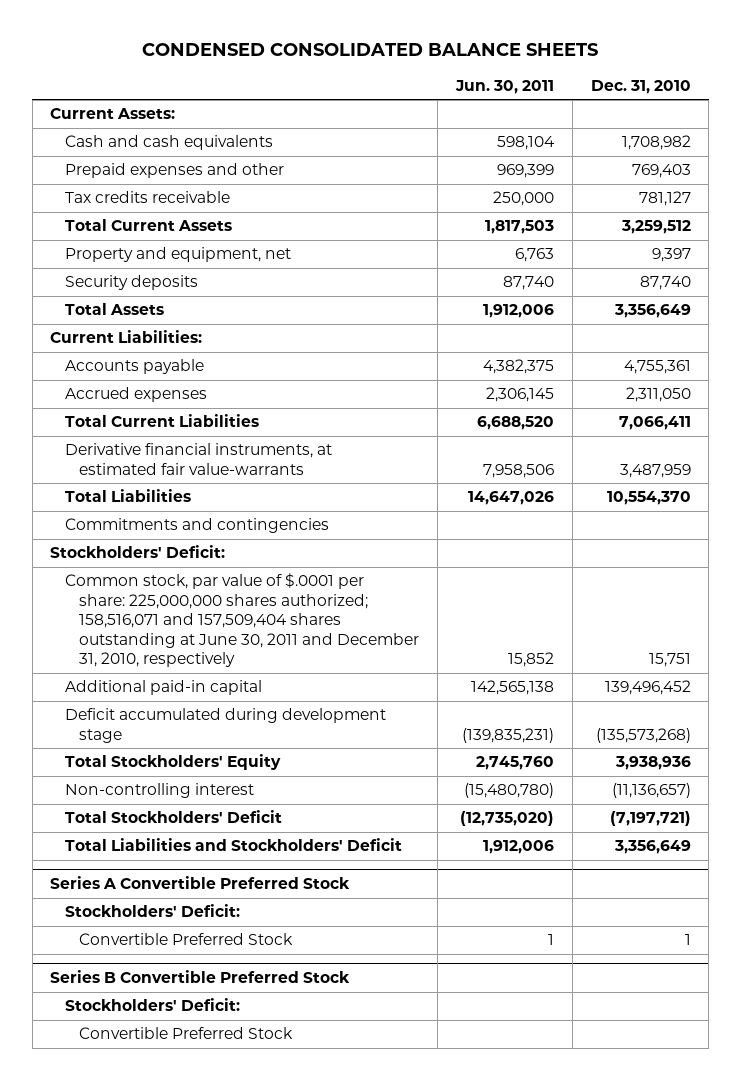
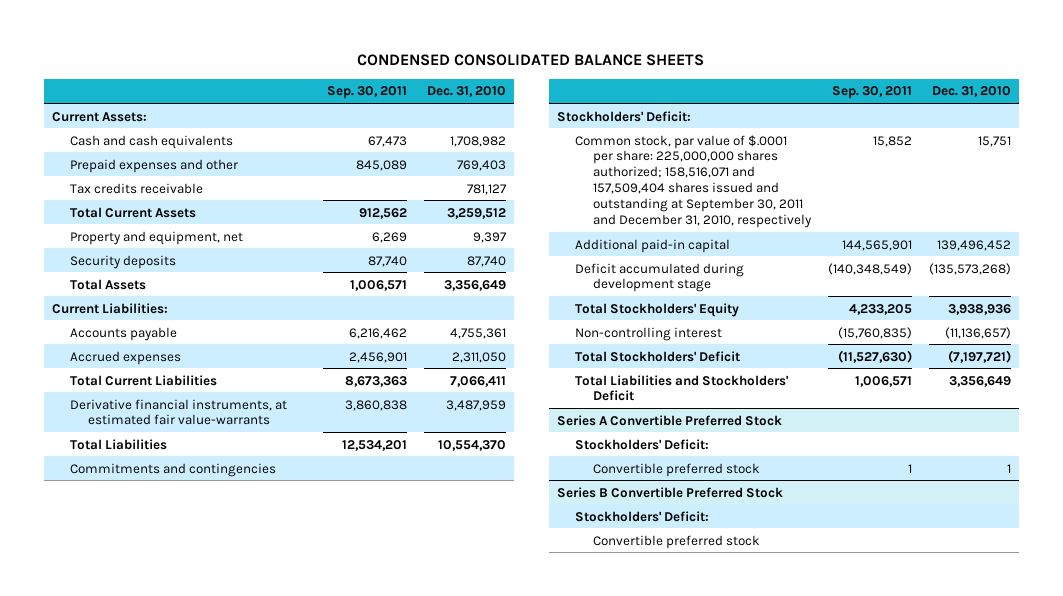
[454,79,554,94] Jun. 30, 2011 -> none
none -> [327,86,408,100] Sep. 30, 2011
[64,573,420,668] Common stock, par value of $.0001 per share: 225,000,000 shares authorized; 158,516,071 and 157,509,404 shares outstanding at June 30, 2011 and December 31, 2010, respectively -> [575,134,813,228] Common stock, par value of $.0001 per share: 225,000,000 shares authorized; 158,516,071 and 157,509,404 shares issued and outstanding at September 30, 2011 and December 31, 2010, respectively
[79,933,294,946] Convertible Preferred Stock -> [593,462,761,477] Convertible preferred stock
[79,1027,294,1040] Convertible Preferred Stock -> [593,534,761,549] Convertible preferred stock

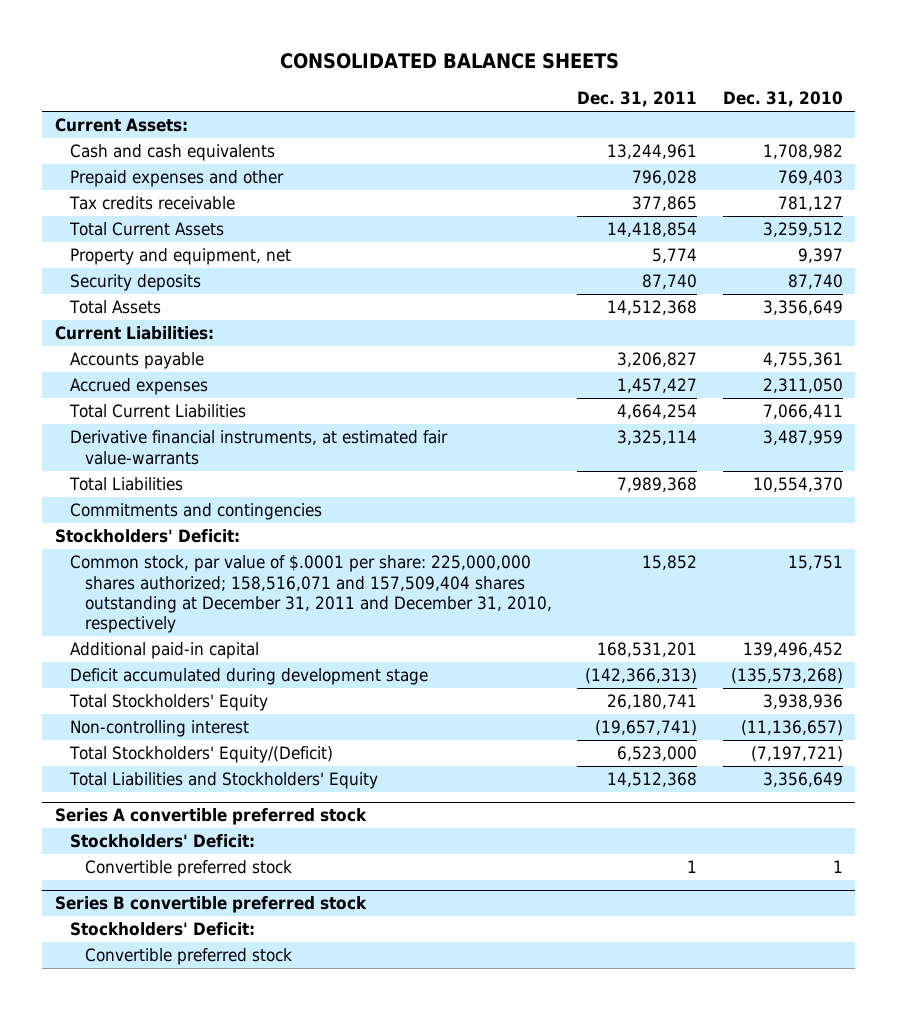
[357,54,705,67] CONDENSED CONSOLIDATED BALANCE SHEETS -> [279,53,619,70] CONSOLIDATED BALANCE SHEETS
[327,86,408,100] Sep. 30, 2011 -> none
none -> [577,91,698,108] Dec. 31, 2011
[575,134,813,228] Common stock, par value of $.0001 per share: 225,000,000 shares authorized; 158,516,071 and 157,509,404 shares issued and outstanding at September 30, 2011 and December 31, 2010, respectively -> [69,555,553,634] Common stock, par value of $.0001 per share: 225,000,000 shares authorized; 158,516,071 and 157,509,404 shares outstanding at December 31, 2011 and December 31, 2010, respectively
[575,350,741,362] Total Stockholders' Deficit -> [68,746,333,764] Total Stockholders' Equity/(Deficit)
[575,374,789,402] Total Liabilities and Stockholders' Deficit -> [68,772,378,790] Total Liabilities and Stockholders' Equity
[556,414,782,426] Series A Convertible Preferred Stock -> [54,808,367,826] Series A convertible preferred stock
[556,486,783,498] Series B Convertible Preferred Stock -> [54,896,367,914] Series B convertible preferred stock

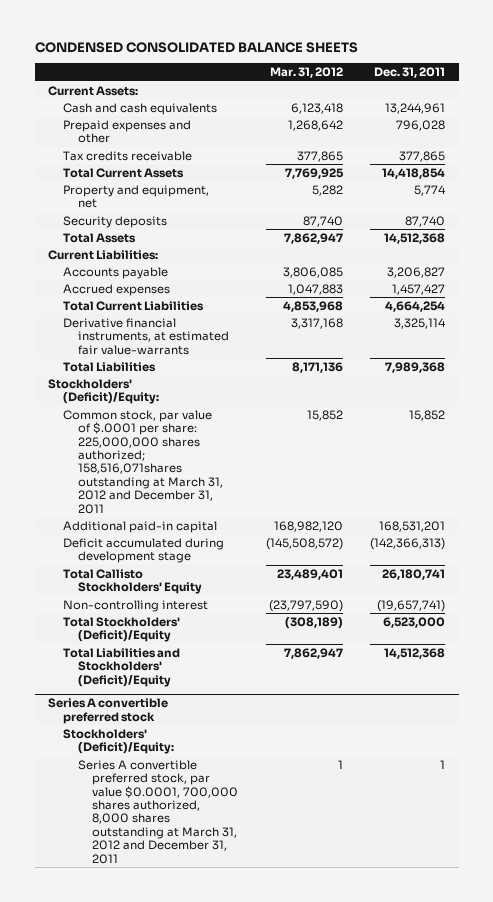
[279,53,619,70] CONSOLIDATED BALANCE SHEETS -> [34,42,358,54] CONDENSED CONSOLIDATED BALANCE SHEETS
[722,91,843,108] Dec. 31, 2010 -> none
none -> [269,67,343,79] Mar. 31, 2012
[69,503,322,521] Commitments and contingencies -> none
[54,529,240,544] Stockholders' Deficit: -> [48,378,159,405] Stockholders' (Deficit)/Equity:
[69,555,553,634] Common stock, par value of $.0001 per share: 225,000,000 shares authorized; 158,516,071 and 157,509,404 shares outstanding at December 31, 2011 and December 31, 2010, respectively -> [62,409,223,514] Common stock, par value of $.0001 per share: 225,000,000 shares authorized; 158,516,071shares outstanding at March 31, 2012 and December 31, 2011
[68,694,268,712] Total Stockholders' Equity -> [62,568,202,595] Total Callisto Stockholders' Equity
[68,746,333,764] Total Stockholders' Equity/(Deficit) -> [62,616,180,643] Total Stockholders' (Deficit)/Equity
[68,772,378,790] Total Liabilities and Stockholders' Equity -> [62,647,180,687] Total Liabilities and Stockholders' (Deficit)/Equity
[54,896,367,914] Series B convertible preferred stock -> none
[69,922,255,937] Stockholders' Deficit: -> none
[85,948,293,966] Convertible preferred stock -> none
[69,834,255,849] Stockholders' Deficit: -> [62,728,174,755] Stockholders' (Deficit)/Equity:
[85,860,293,878] Convertible preferred stock -> [77,759,239,864] Series A convertible preferred stock, par value $0.0001, 700,000 shares authorized, 8,000 shares outstanding at March 31, 2012 and December 31, 2011

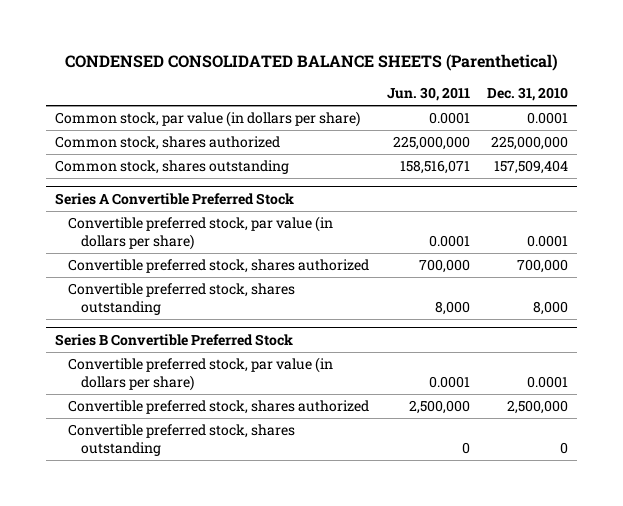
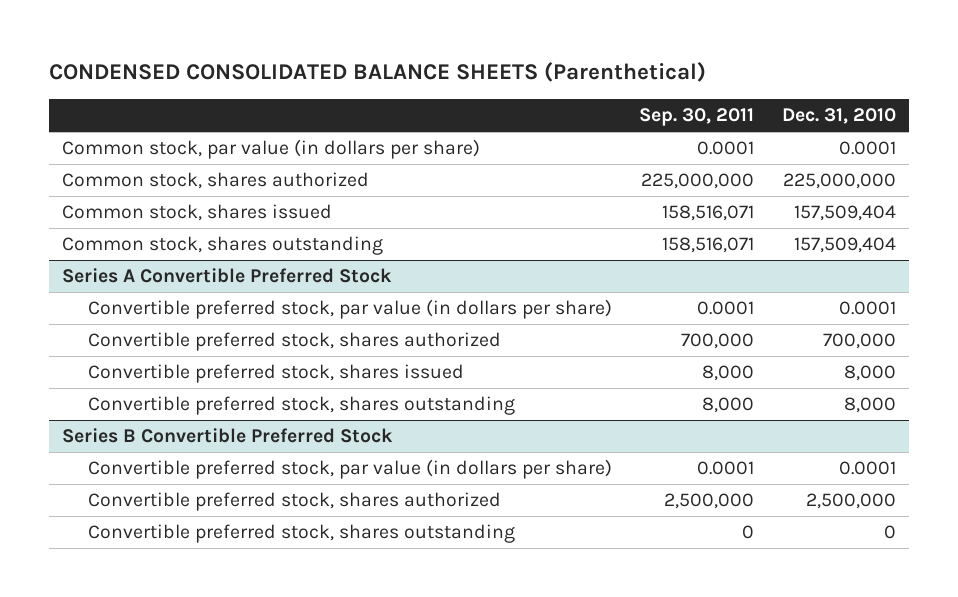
[386,87,470,102] Jun. 30, 2011 -> none
none -> [639,108,755,127] Sep. 30, 2011
none -> [62,204,333,222] Common stock, shares issued
none -> [87,364,464,384] Convertible preferred stock, shares issued

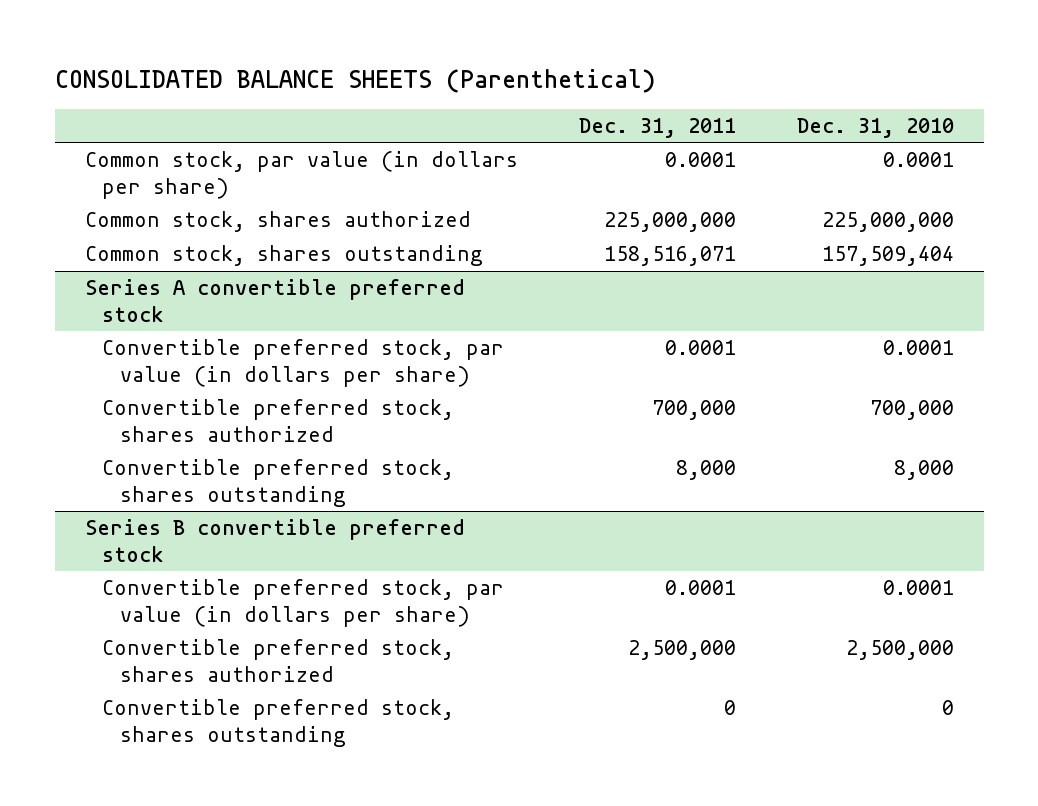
[48,62,706,83] CONDENSED CONSOLIDATED BALANCE SHEETS (Parenthetical) -> [54,68,655,93] CONSOLIDATED BALANCE SHEETS (Parenthetical)
[639,108,755,127] Sep. 30, 2011 -> none
none -> [578,118,736,139] Dec. 31, 2011
[62,204,333,222] Common stock, shares issued -> none
[62,268,393,284] Series A Convertible Preferred Stock -> [84,279,465,322] Series A convertible preferred stock
[87,364,464,384] Convertible preferred stock, shares issued -> none
[62,428,394,444] Series B Convertible Preferred Stock -> [84,519,465,562] Series B convertible preferred stock

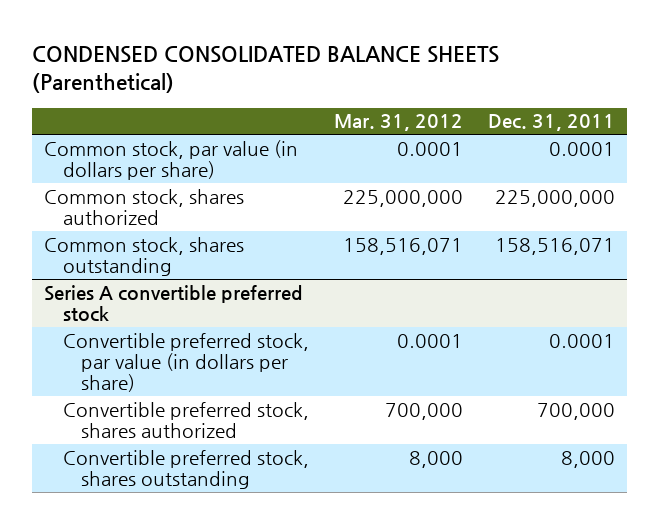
[54,68,655,93] CONSOLIDATED BALANCE SHEETS (Parenthetical) -> [31,45,499,94] CONDENSED CONSOLIDATED BALANCE SHEETS (Parenthetical)
[796,118,954,139] Dec. 31, 2010 -> none
none -> [333,114,463,132] Mar. 31, 2012
[84,519,465,562] Series B convertible preferred stock -> none
[102,579,505,627] Convertible preferred stock, par value (in dollars per share) -> none
[102,639,455,682] Convertible preferred stock, shares authorized -> none
[102,699,455,747] Convertible preferred stock, shares outstanding -> none

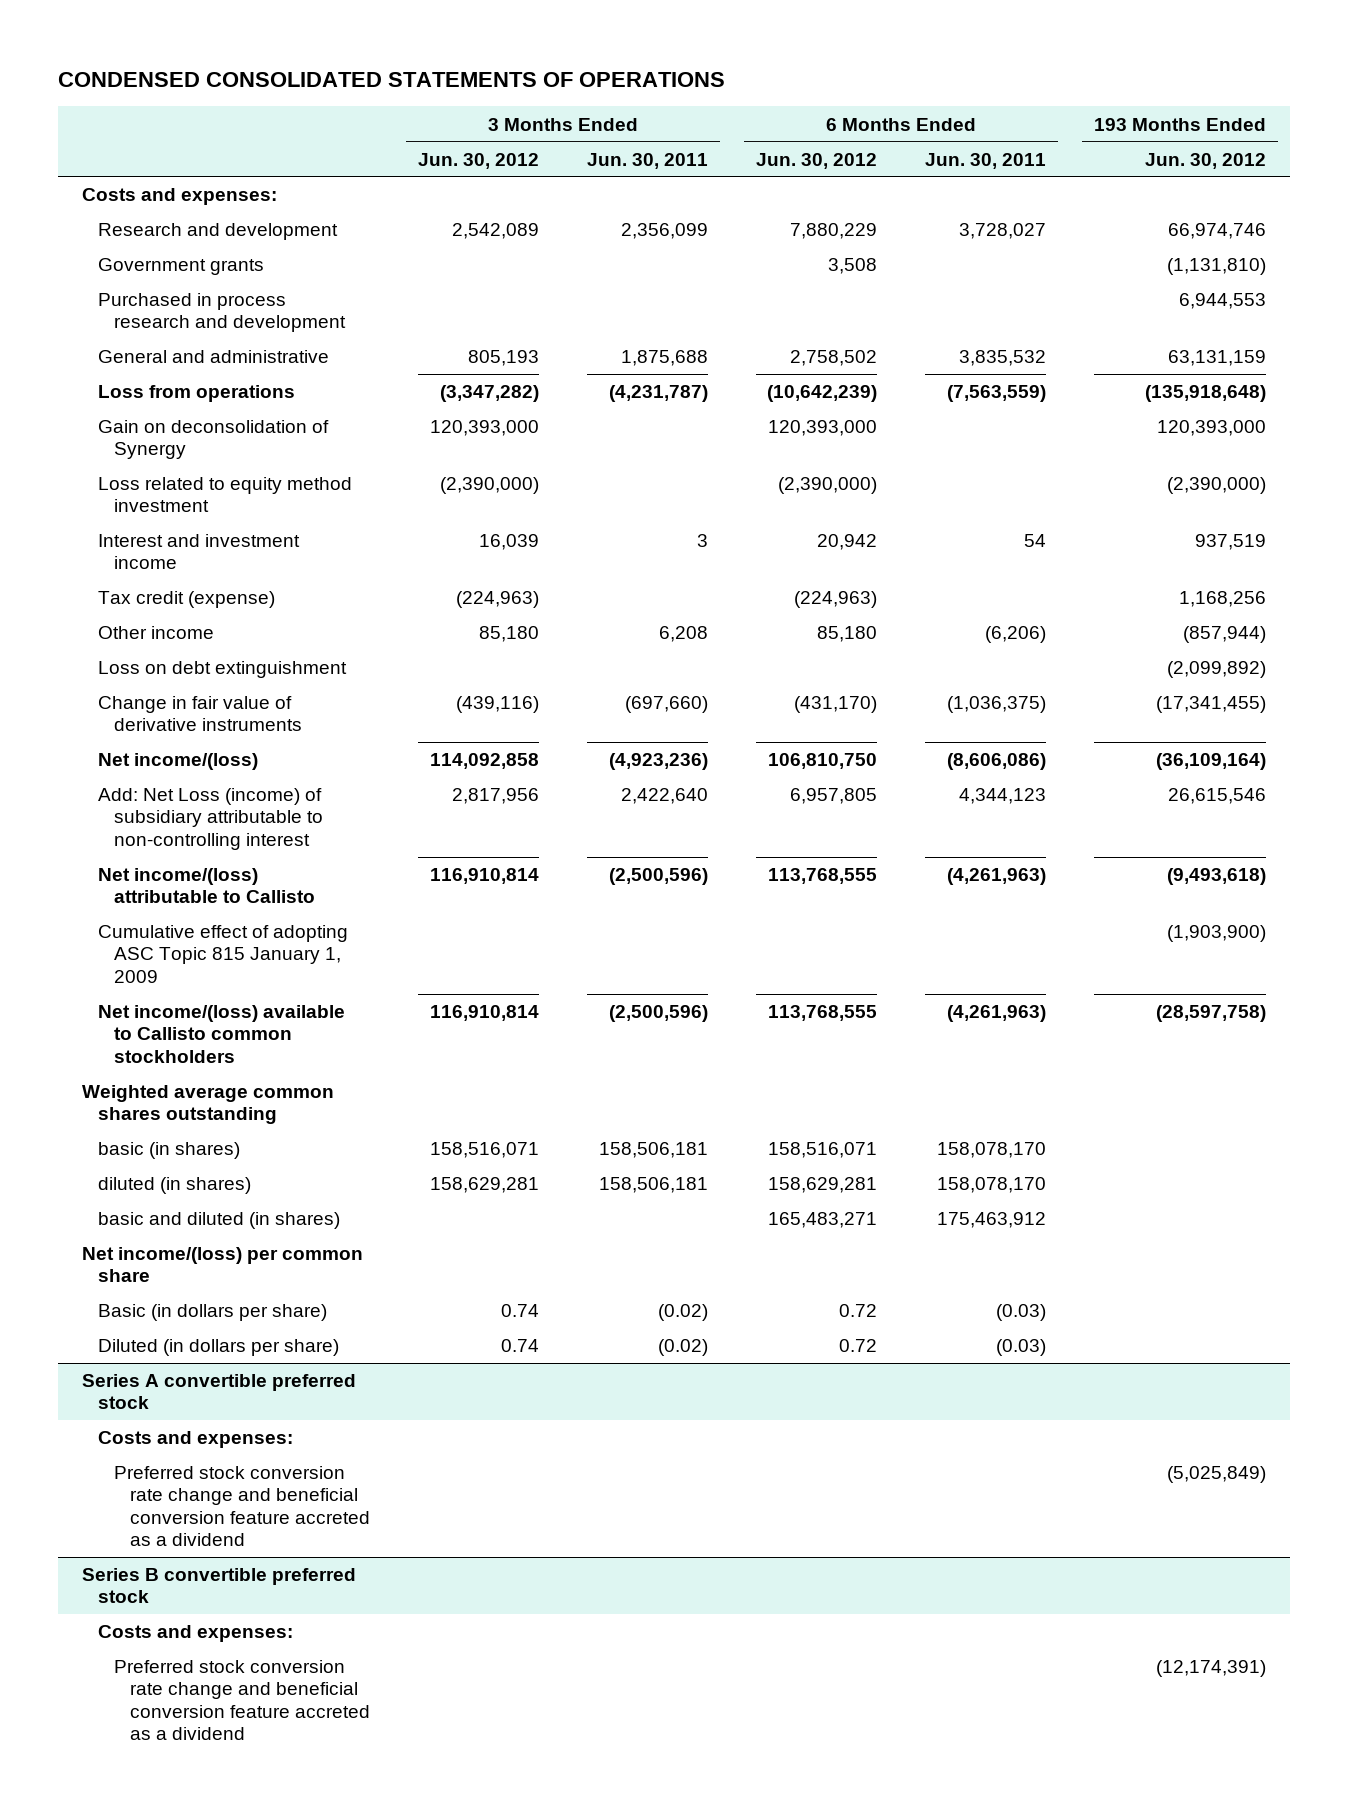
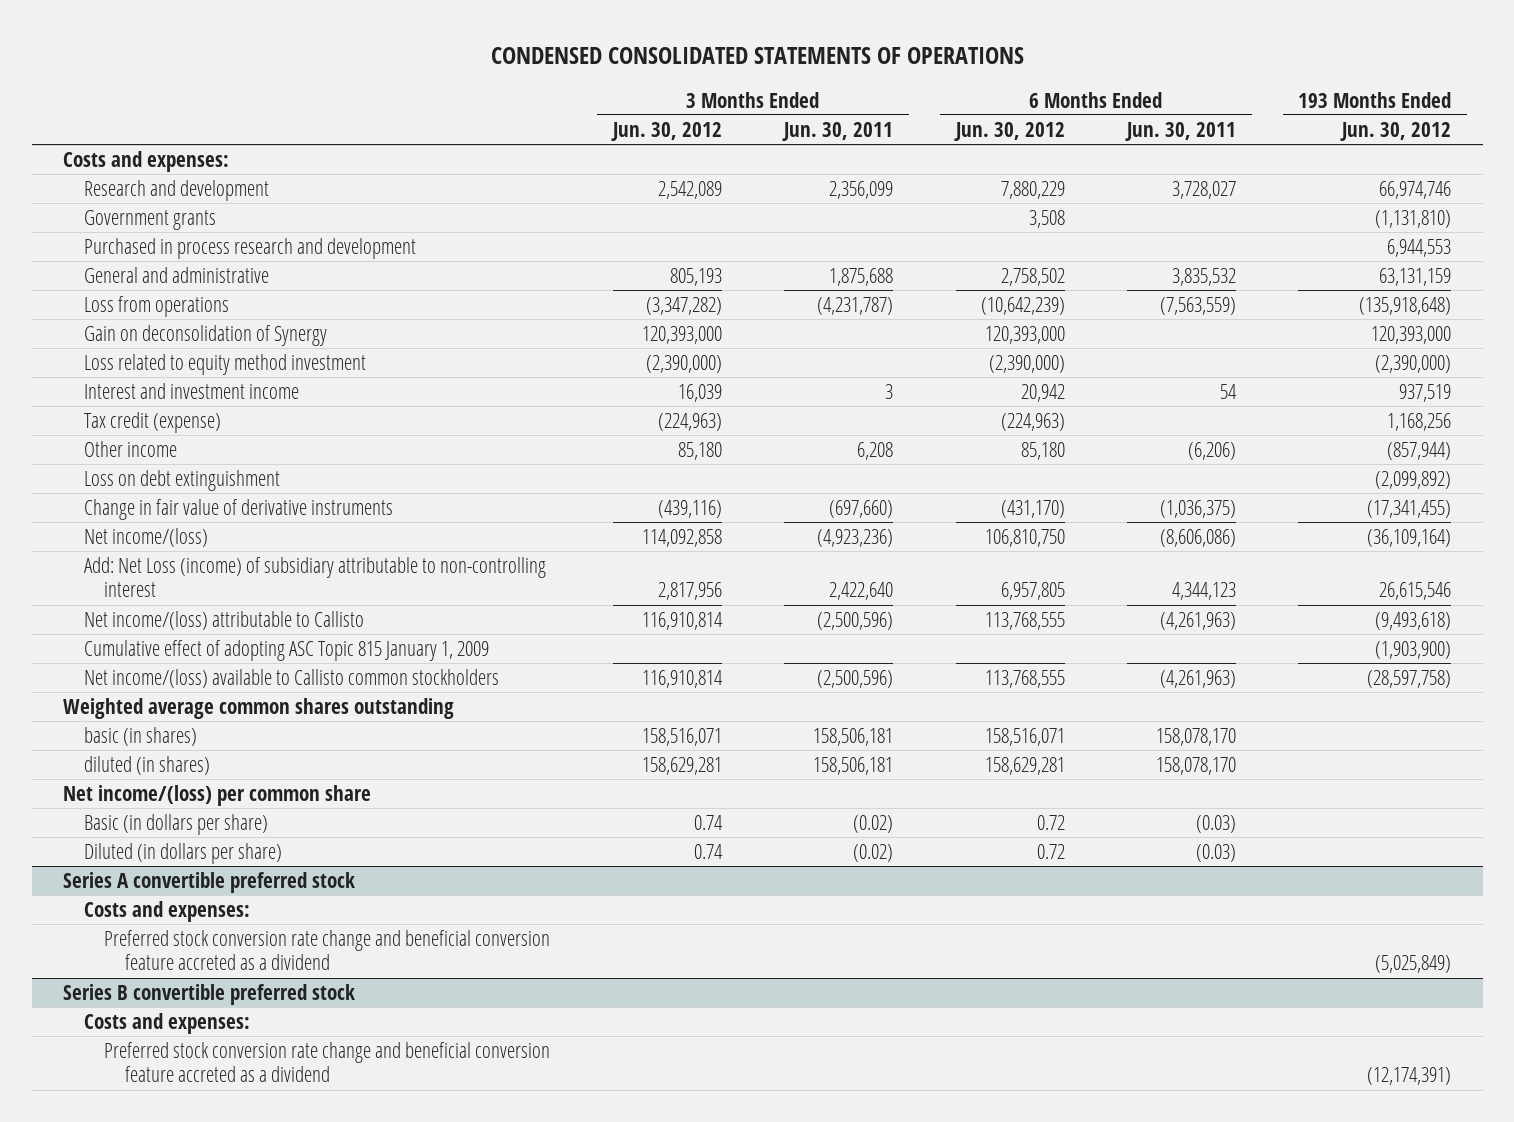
[97,1212,340,1230] basic and diluted (in shares) -> none

